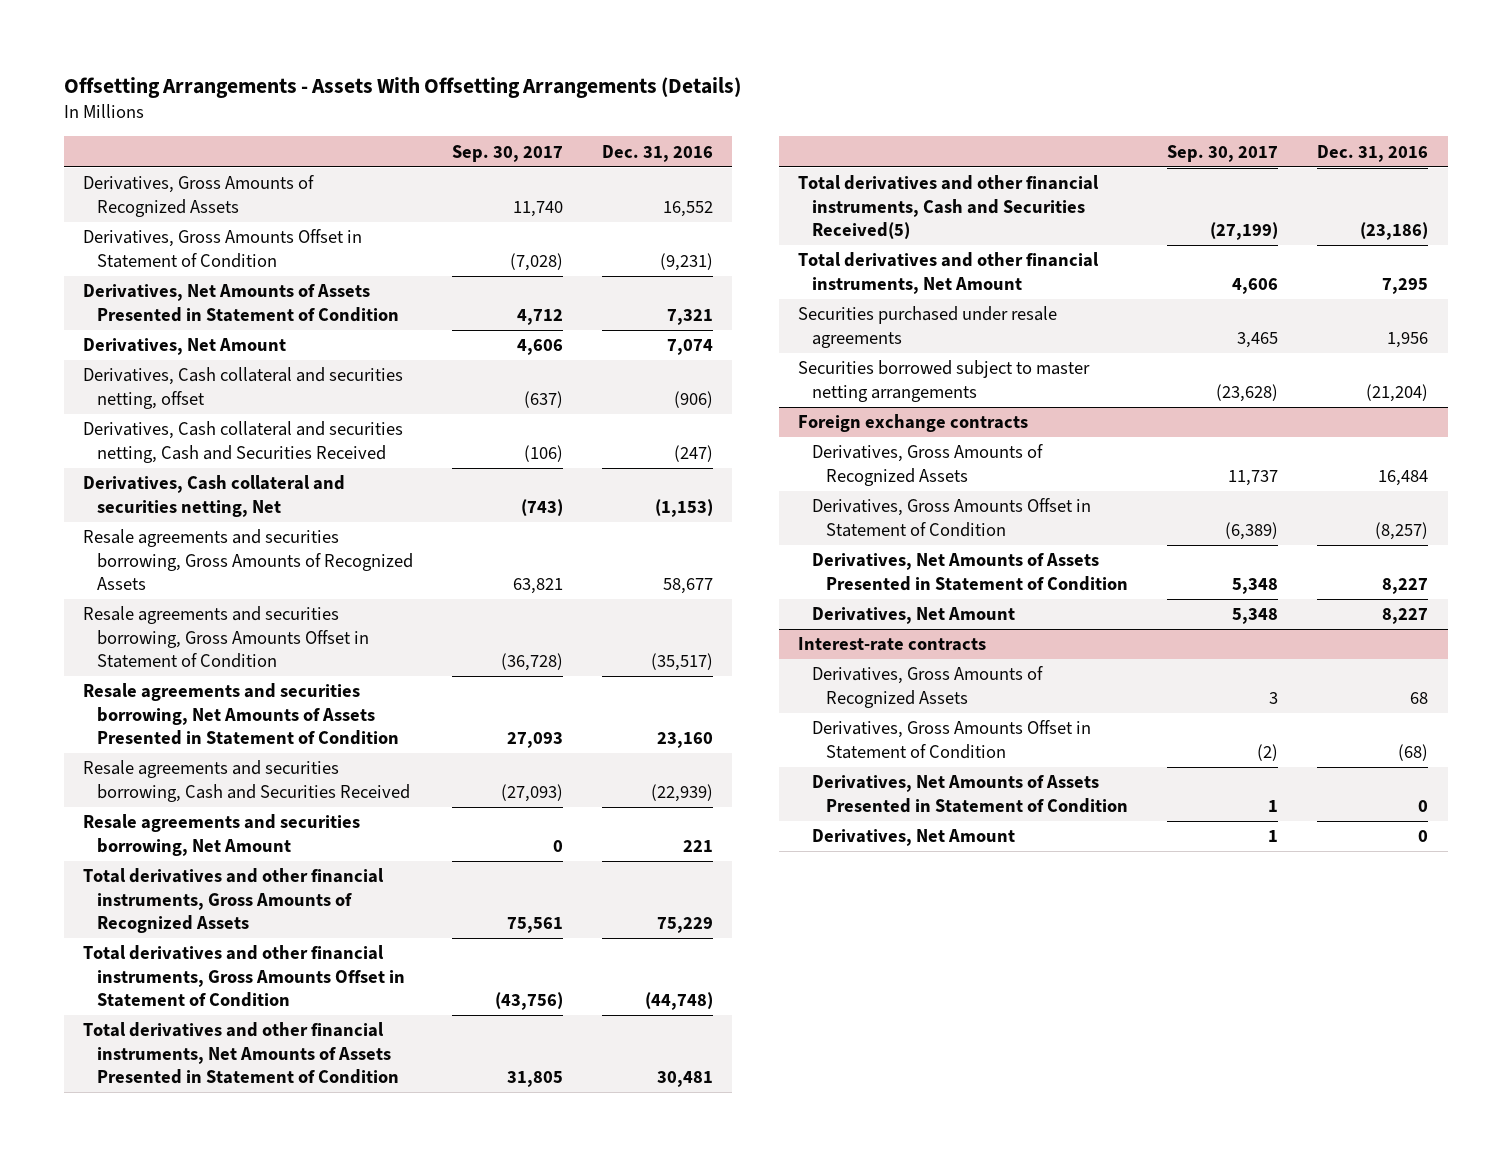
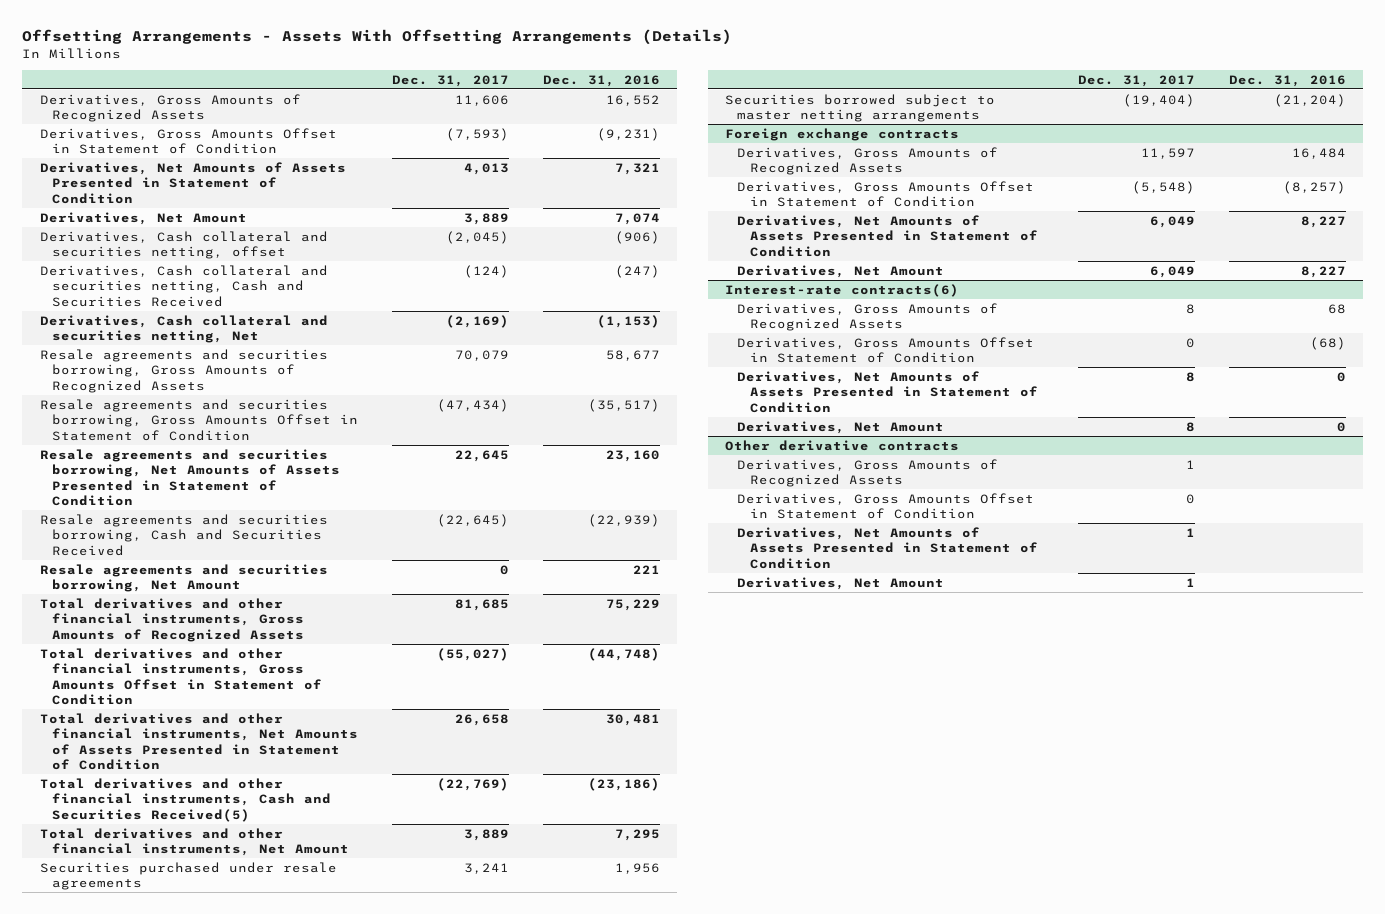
[451,144,563,162] Sep. 30, 2017 -> none
none -> [392,74,510,87] Dec. 31, 2017
[798,637,987,652] Interest-rate contracts -> [724,283,959,297] Interest-rate contracts(6)
none -> [724,439,959,451] Other derivative contracts
none -> [737,458,999,488] Derivatives, Gross Amounts of Recognized Assets
none -> [737,492,1035,520] Derivatives, Gross Amounts Offset in Statement of Condition
none -> [737,526,1039,569] Derivatives, Net Amounts of Assets Presented in Statement of Condition
none -> [737,576,945,590] Derivatives, Net Amount

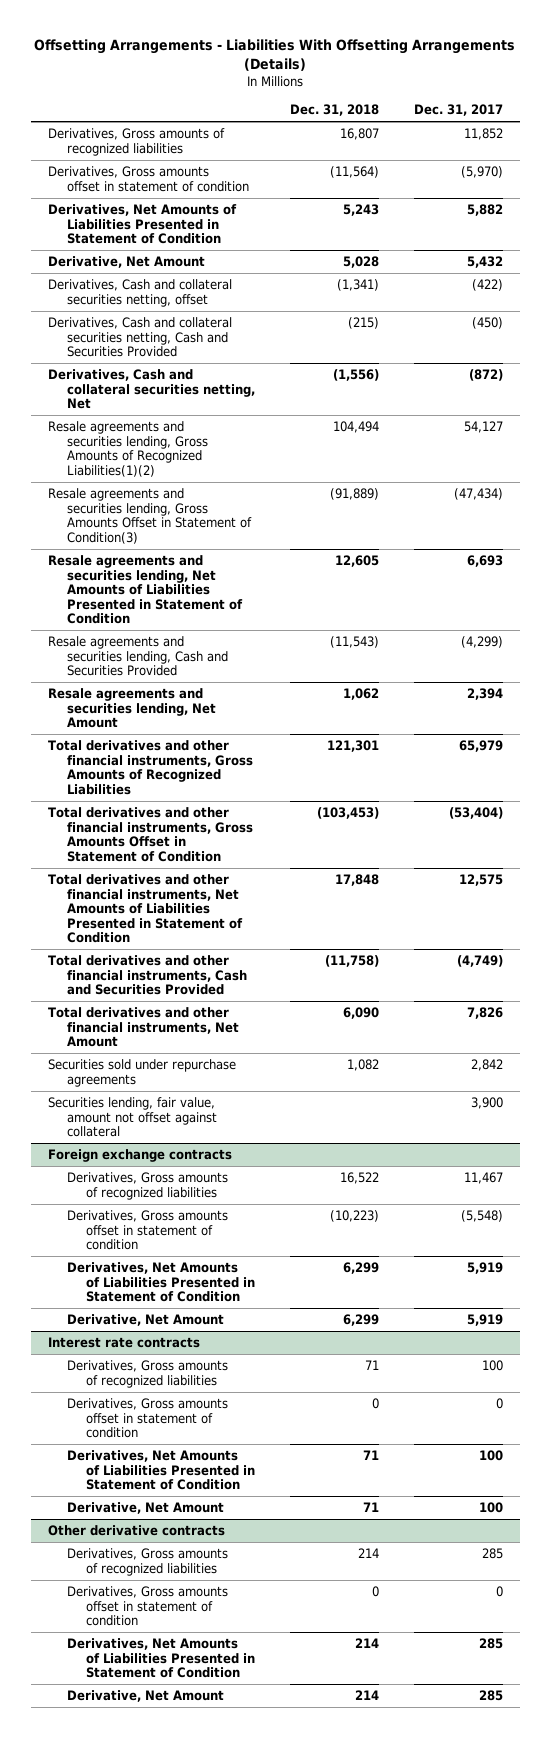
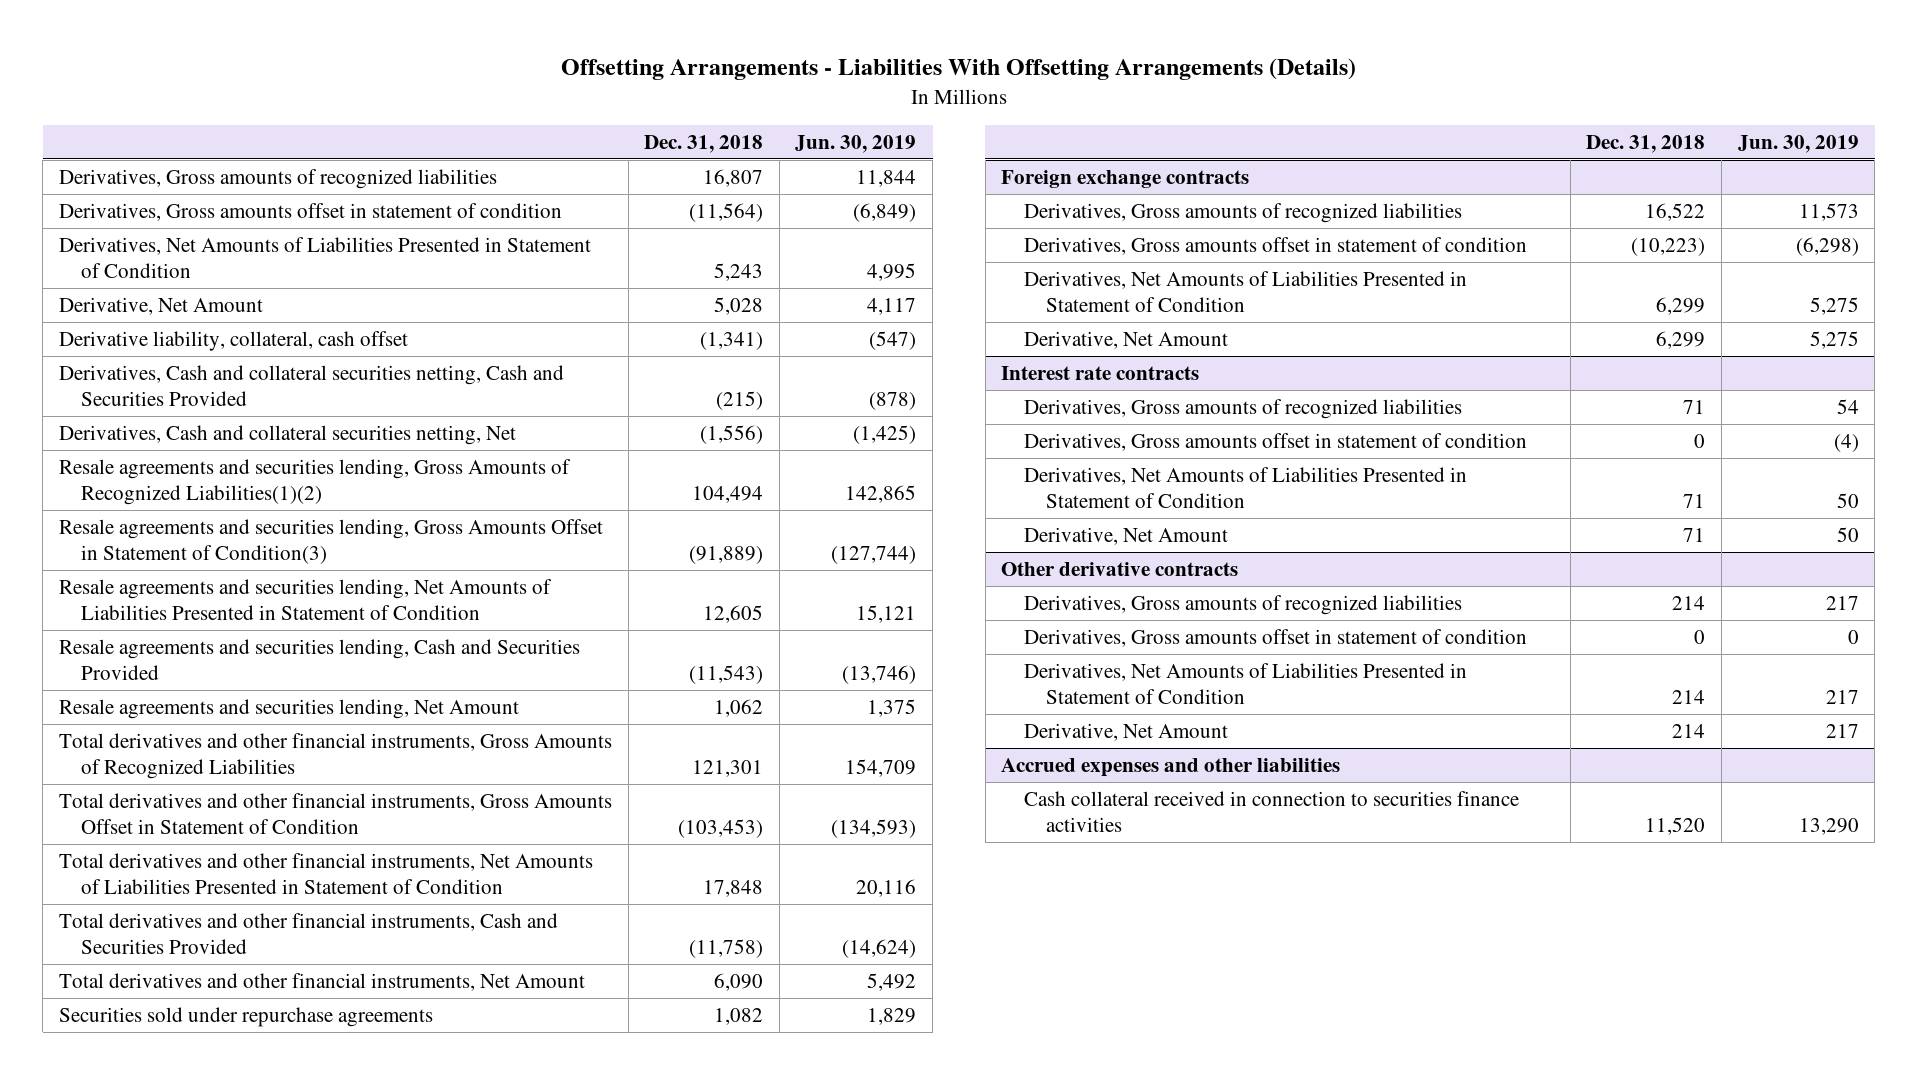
[413,104,503,117] Dec. 31, 2017 -> none
none -> [795,134,917,153] Jun. 30, 2019
[47,279,232,307] Derivatives, Cash and collateral securities netting, offset -> [58,330,408,351] Derivative liability, collateral, cash offset
[47,1097,218,1138] Securities lending, fair value, amount not offset against collateral -> none
none -> [1001,757,1341,777] Accrued expenses and other liabilities
none -> [1023,790,1519,833] Cash collateral received in connection to securities finance activities

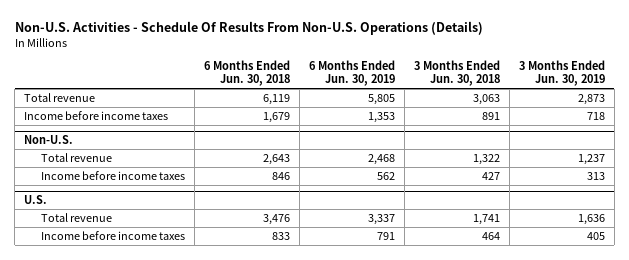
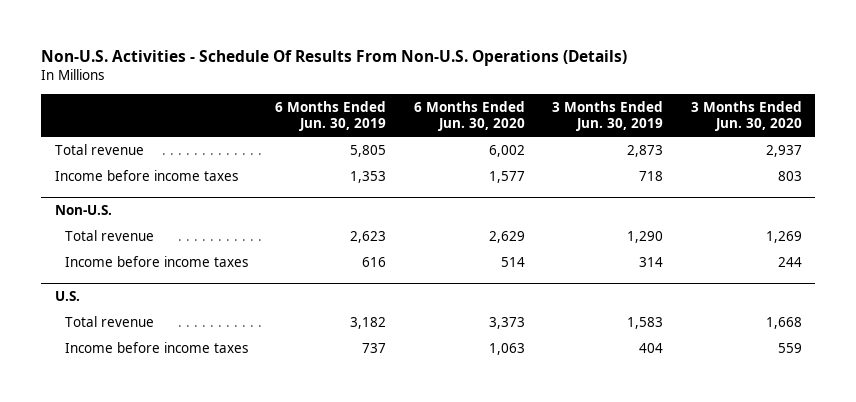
[204,60,291,87] 6 Months Ended Jun. 30, 2018 -> none
[413,60,500,87] 3 Months Ended Jun. 30, 2018 -> none
none -> [413,100,525,132] 6 Months Ended Jun. 30, 2020
none -> [690,100,802,132] 3 Months Ended Jun. 30, 2020
[368,153,396,165] 2,468 -> [350,230,387,243] 2,623
[577,153,605,165] 1,237 -> [627,230,664,243] 1,290
[377,171,396,180] 562 -> [362,256,387,267] 616
[586,171,605,180] 313 -> [639,256,664,267] 314
[368,213,396,225] 3,337 -> [350,316,387,329] 3,182
[577,213,605,225] 1,636 -> [627,316,664,329] 1,583
[377,231,396,240] 791 -> [362,342,387,353] 737
[586,231,605,240] 405 -> [639,342,664,353] 404

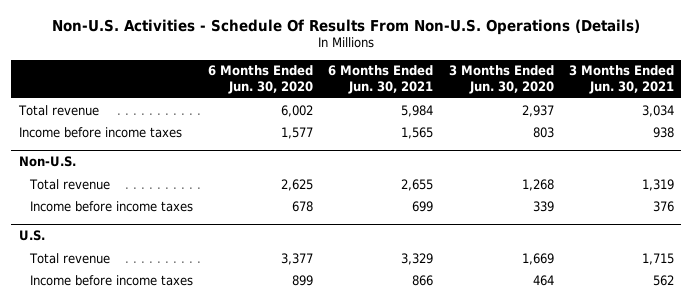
[275,100,387,132] 6 Months Ended Jun. 30, 2019 -> none
[552,100,664,132] 3 Months Ended Jun. 30, 2019 -> none
none -> [328,65,434,95] 6 Months Ended Jun. 30, 2021
none -> [568,65,674,95] 3 Months Ended Jun. 30, 2021
[488,230,525,243] 2,629 -> [281,178,314,191] 2,625
[765,230,802,243] 1,269 -> [521,178,554,191] 1,268
[500,256,525,267] 514 -> [292,200,314,212] 678
[777,256,802,267] 244 -> [532,200,554,212] 339
[488,316,525,329] 3,373 -> [281,252,314,265] 3,377
[765,316,802,329] 1,668 -> [521,252,554,265] 1,669
[488,342,525,355] 1,063 -> [292,274,314,286] 899
[777,342,802,353] 559 -> [532,274,554,286] 464

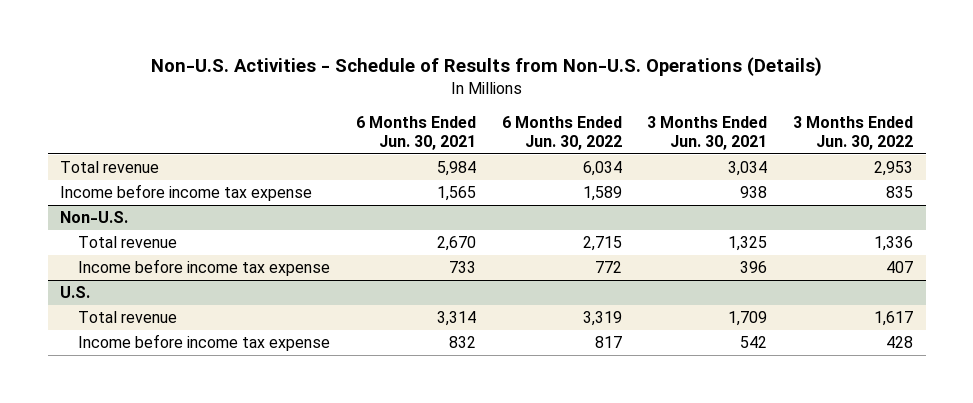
[52,18,641,35] Non-U.S. Activities - Schedule Of Results From Non-U.S. Operations (Details) -> [150,57,822,77] Non-U.S. Activities - Schedule of Results from Non-U.S. Operations (Details)
[208,65,314,95] 6 Months Ended Jun. 30, 2020 -> none
[448,65,554,95] 3 Months Ended Jun. 30, 2020 -> none
none -> [501,116,622,150] 6 Months Ended Jun. 30, 2022
none -> [792,116,913,150] 3 Months Ended Jun. 30, 2022
[18,126,182,138] Income before income taxes -> [60,184,313,202] Income before income tax expense
[401,178,434,191] 2,655 -> [437,236,477,252] 2,670
[641,178,674,191] 1,319 -> [728,236,768,252] 1,325
[30,200,194,212] Income before income taxes -> [78,259,331,277] Income before income tax expense
[412,200,434,212] 699 -> [449,261,477,274] 733
[652,200,674,212] 376 -> [740,261,768,274] 396
[401,252,434,265] 3,329 -> [437,311,477,327] 3,314
[641,252,674,265] 1,715 -> [728,311,768,327] 1,709
[30,274,194,286] Income before income taxes -> [78,334,331,352] Income before income tax expense
[412,274,434,286] 866 -> [449,336,477,349] 832
[652,274,674,286] 562 -> [740,336,768,349] 542

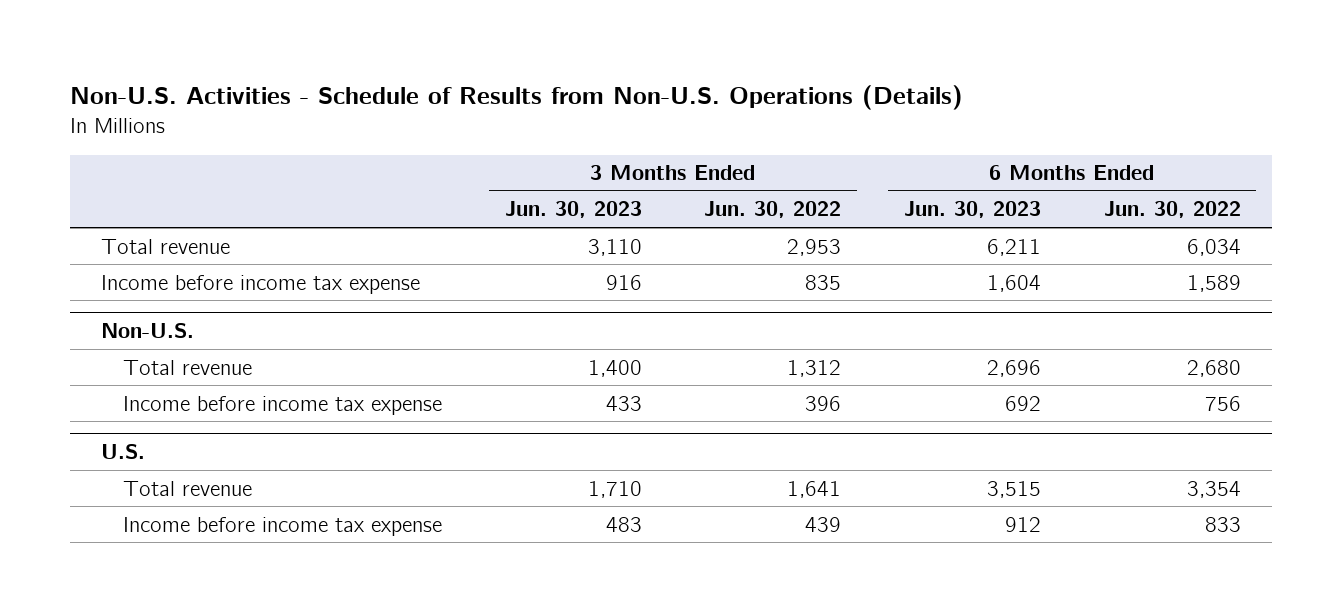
[356,116,477,150] 6 Months Ended Jun. 30, 2021 -> none
[647,116,768,150] 3 Months Ended Jun. 30, 2021 -> none
none -> [504,201,642,219] Jun. 30, 2023
none -> [903,201,1041,219] Jun. 30, 2023
[582,236,622,252] 2,715 -> [1186,359,1241,377] 2,680
[873,236,913,252] 1,336 -> [787,359,842,377] 1,312
[594,261,622,274] 772 -> [1204,395,1241,411] 756
[885,261,913,274] 407 -> [805,395,842,411] 396
[582,311,622,327] 3,319 -> [1186,480,1241,498] 3,354
[873,311,913,327] 1,617 -> [787,480,842,498] 1,641
[594,336,622,349] 817 -> [1204,516,1241,532] 833
[885,336,913,349] 428 -> [805,516,842,532] 439

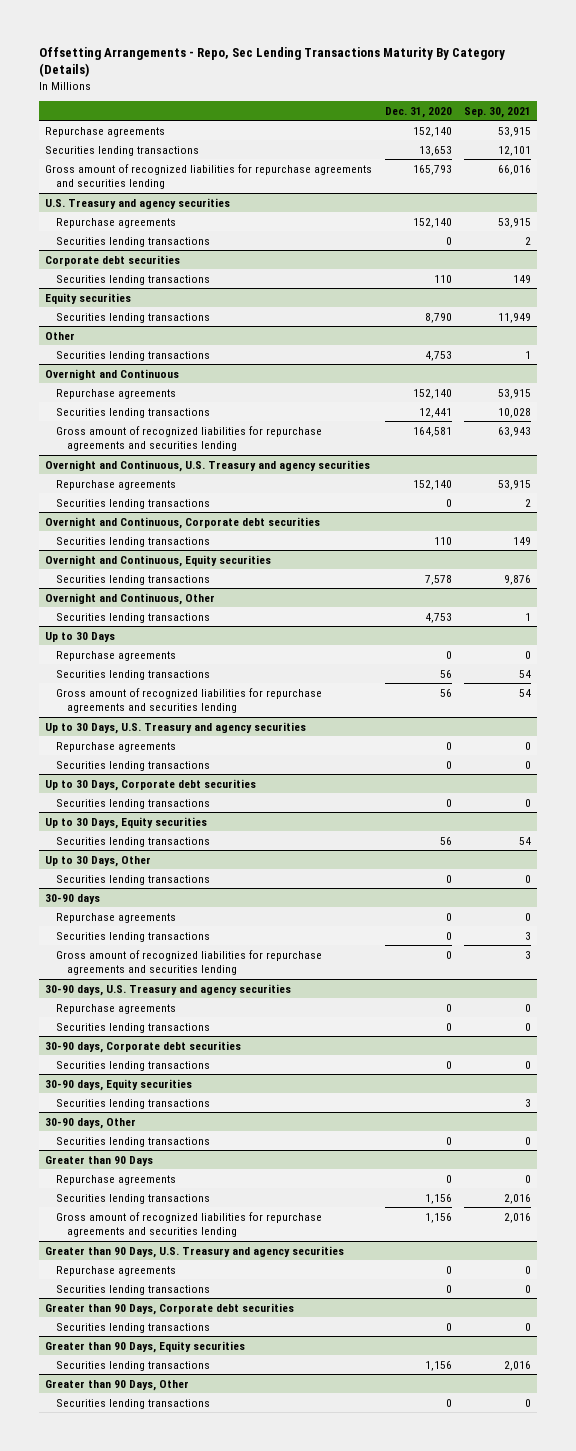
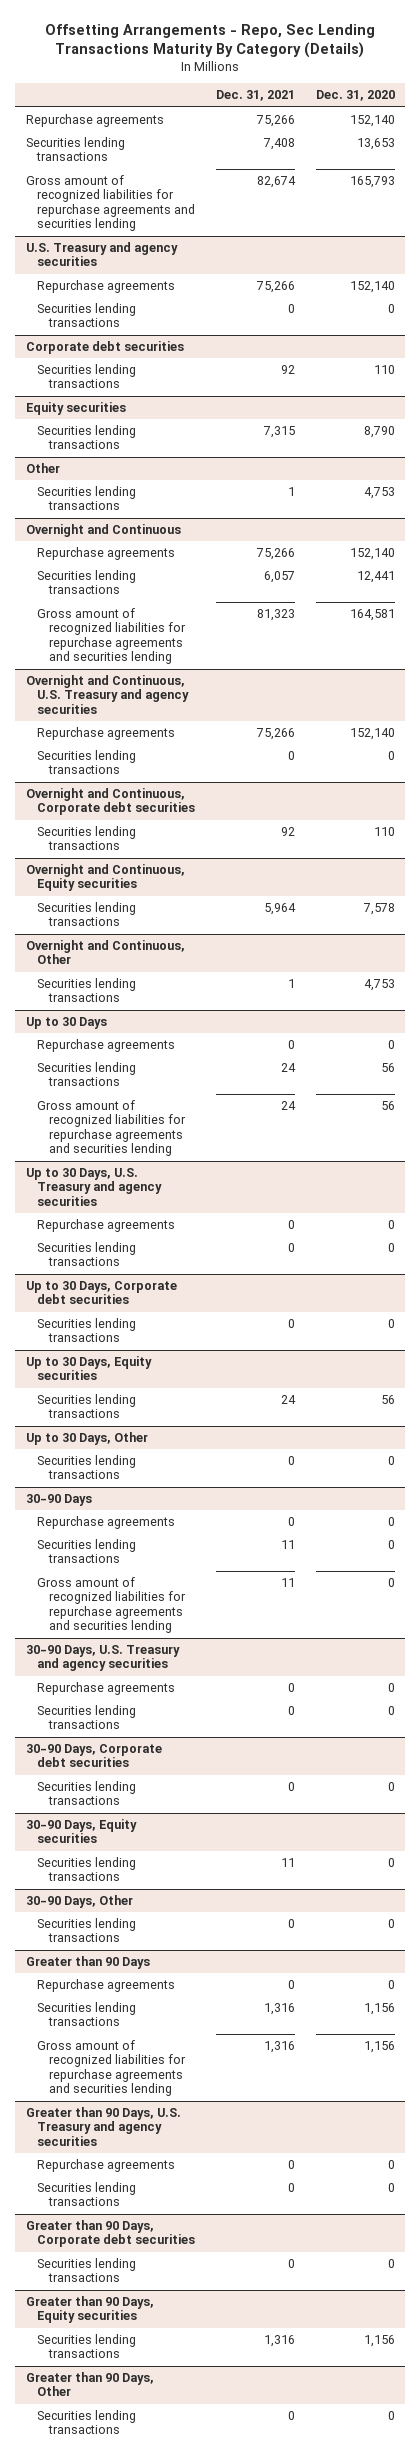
[464,106,532,118] Sep. 30, 2021 -> none
none -> [215,90,295,102] Dec. 31, 2021
[45,893,101,904] 30-90 days -> [25,1494,92,1507] 30-90 Days
[45,983,292,996] 30-90 days, U.S. Treasury and agency securities -> [25,1645,180,1672] 30-90 Days, U.S. Treasury and agency securities
[45,1040,242,1053] 30-90 days, Corporate debt securities -> [25,1744,162,1768] 30-90 Days, Corporate debt securities
[56,1098,211,1109] Securities lending transactions -> none
[45,1117,137,1129] 30-90 days, Other -> none
[45,1078,193,1091] 30-90 days, Equity securities -> [25,1819,137,1844] 30-90 Days, Equity securities
none -> [25,1895,133,1909] 30-90 Days, Other
none -> [37,1918,137,1943] Securities lending transactions

